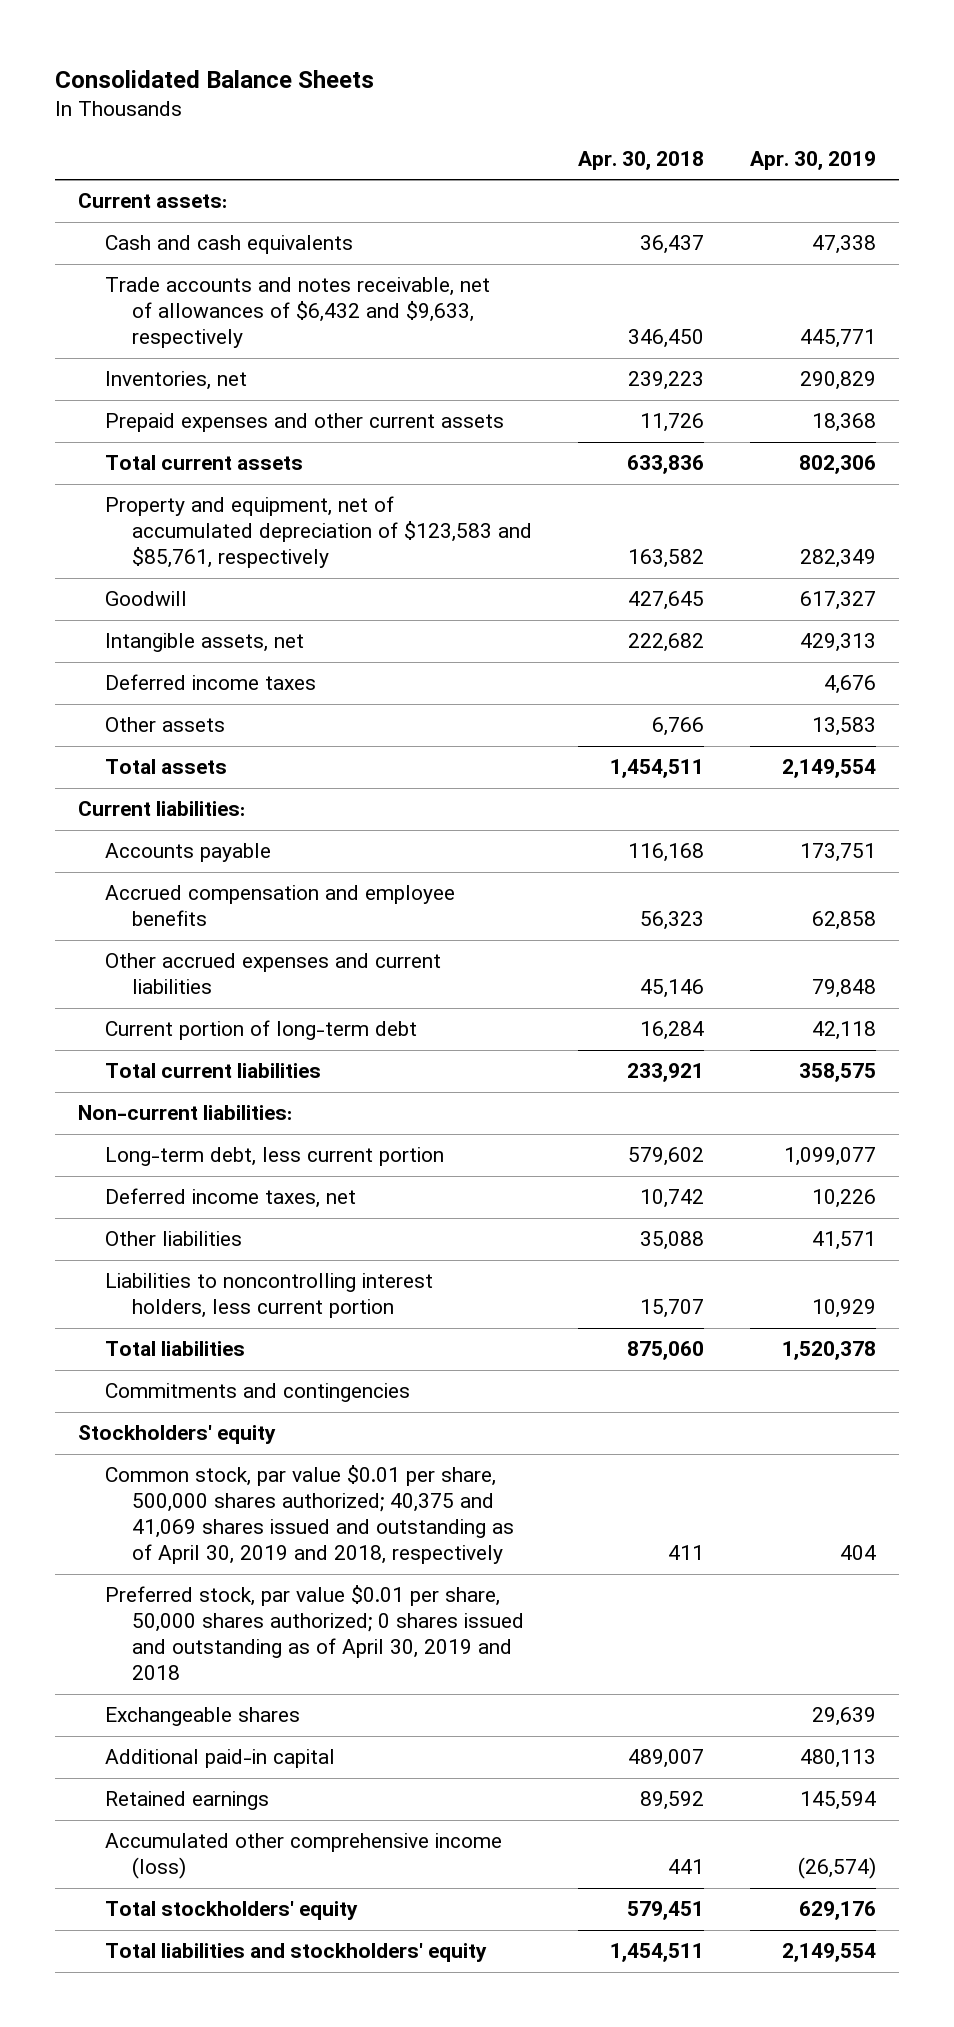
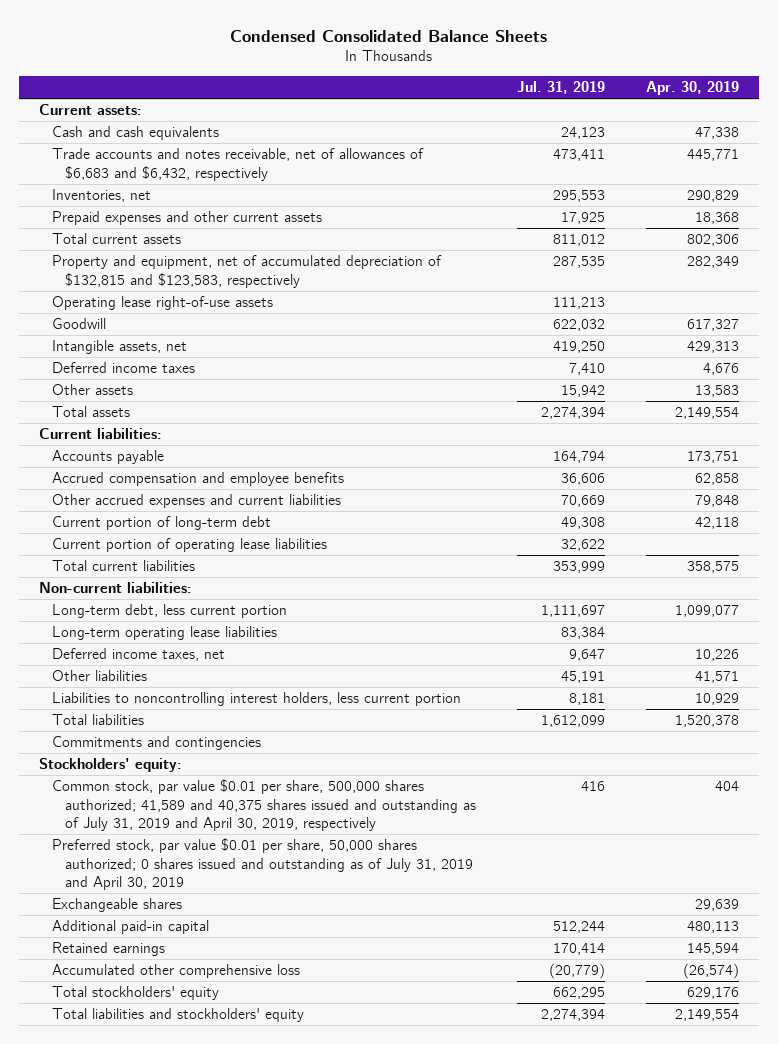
[55,69,375,88] Consolidated Balance Sheets -> [230,29,548,42] Condensed Consolidated Balance Sheets
[578,150,705,170] Apr. 30, 2018 -> none
none -> [516,81,605,95] Jul. 31, 2019
[105,277,491,349] Trade accounts and notes receivable, net of allowances of $6,432 and $9,633, respectively -> [52,148,425,181] Trade accounts and notes receivable, net of allowances of $6,683 and $6,432, respectively
[105,496,532,569] Property and equipment, net of accumulated depreciation of $123,583 and $85,761, respectively -> [52,255,443,288] Property and equipment, net of accumulated depreciation of $132,815 and $123,583, respectively
none -> [52,296,274,311] Operating lease right-of-use assets
none -> [52,538,328,553] Current portion of operating lease liabilities
none -> [52,626,278,641] Long-term operating lease liabilities
[78,1425,277,1445] Stockholders' equity -> [39,758,183,773] Stockholders' equity:
[105,1465,514,1565] Common stock, par value $0.01 per share, 500,000 shares authorized; 40,375 and 41,069 shares issued and outstanding as of April 30, 2019 and 2018, respectively -> [52,779,477,831] Common stock, par value $0.01 per share, 500,000 shares authorized; 41,589 and 40,375 shares issued and outstanding as of July 31, 2019 and April 30, 2019, respectively
[105,1585,524,1681] Preferred stock, par value $0.01 per share, 50,000 shares authorized; 0 shares issued and outstanding as of April 30, 2019 and 2018 -> [52,838,474,890] Preferred stock, par value $0.01 per share, 50,000 shares authorized; 0 shares issued and outstanding as of July 31, 2019 and April 30, 2019
[105,1833,503,1880] Accumulated other comprehensive income (loss) -> [52,964,301,979] Accumulated other comprehensive loss

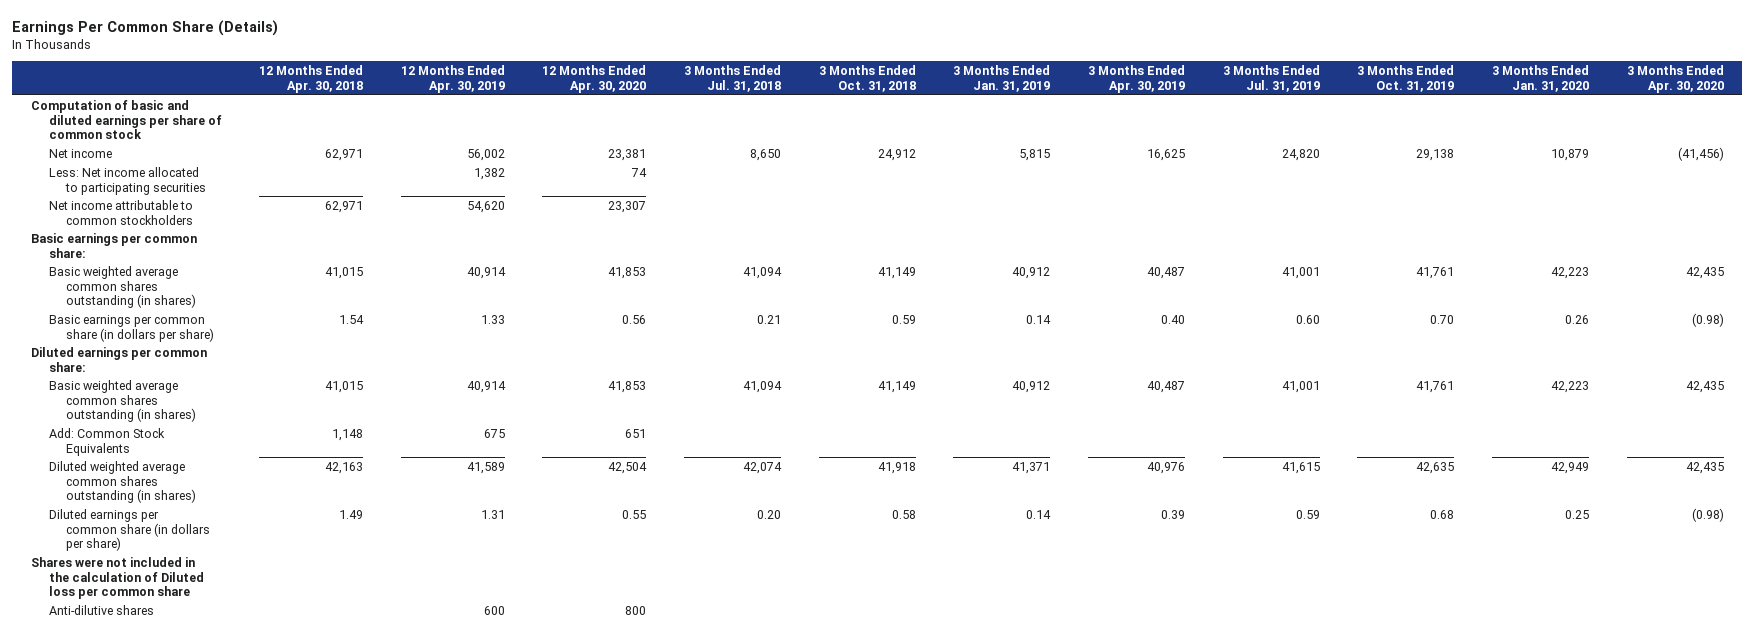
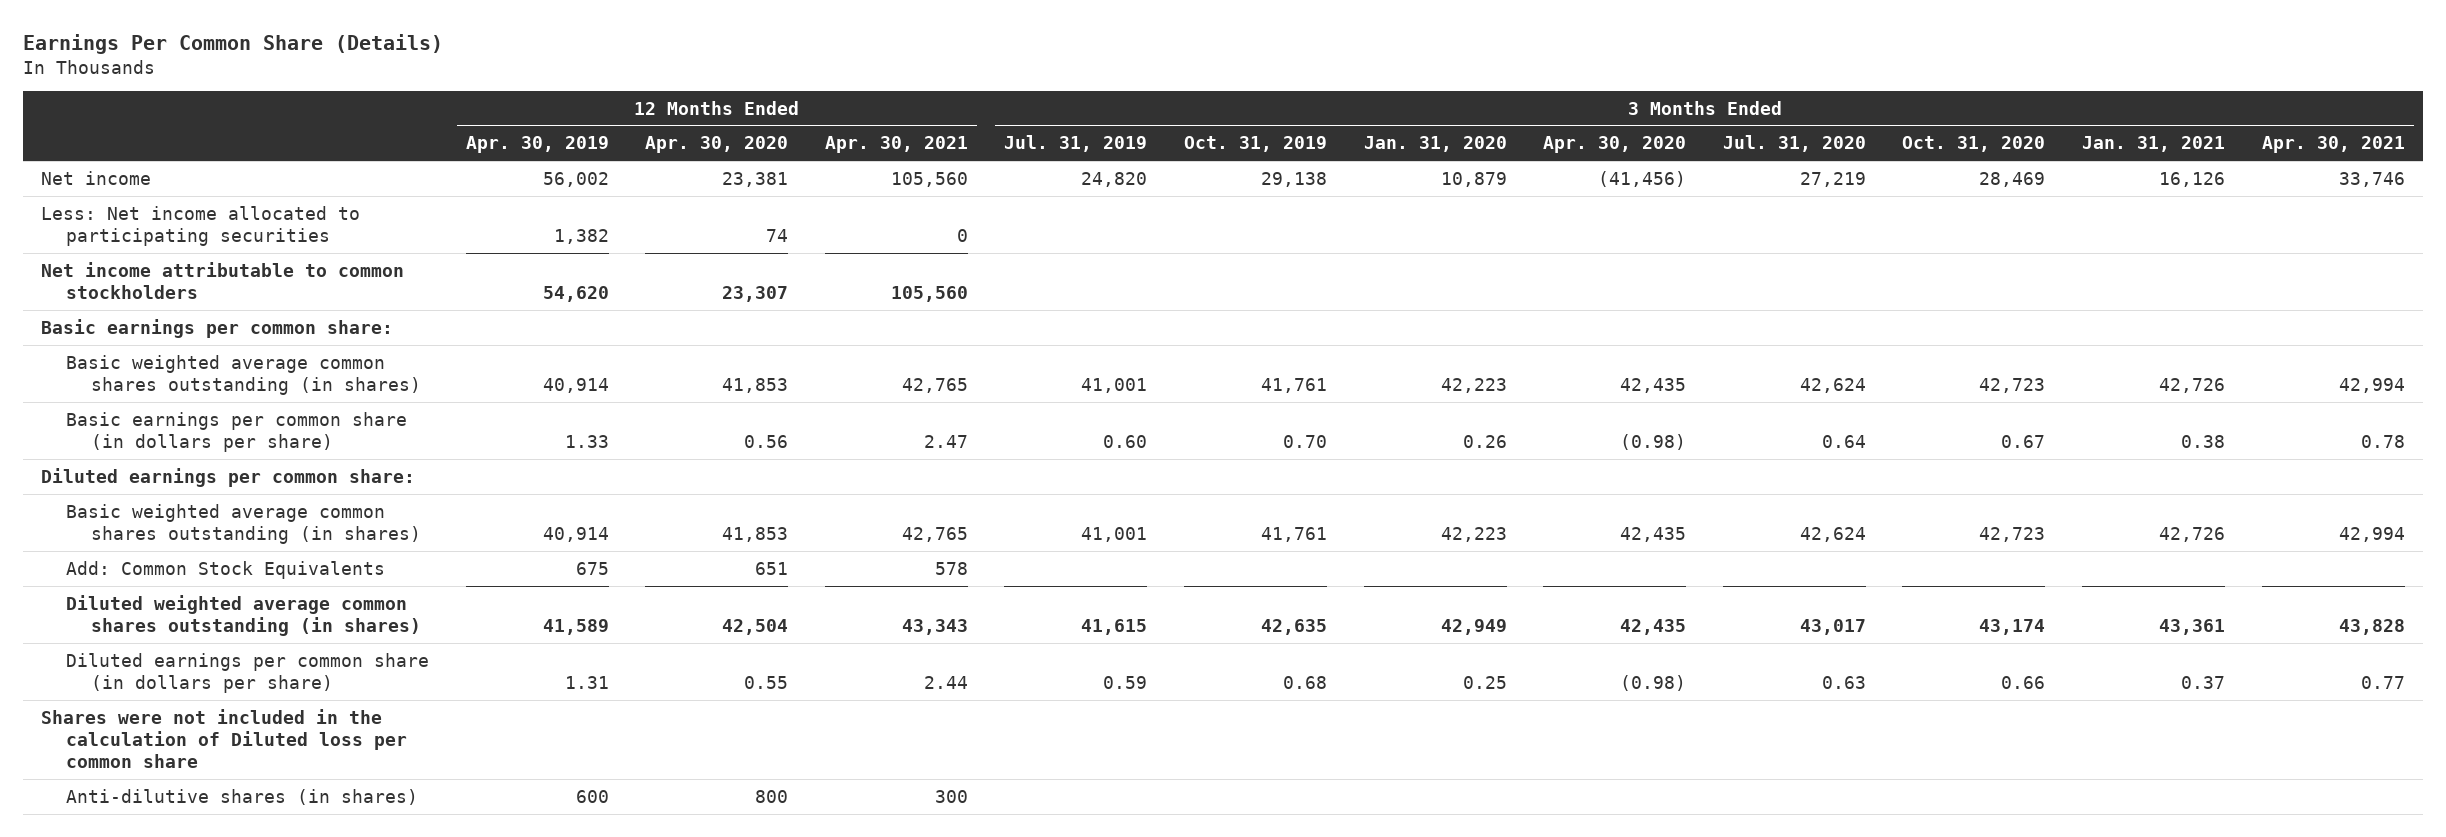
[259,64,364,93] 12 Months Ended Apr. 30, 2018 -> none
[684,64,782,92] 3 Months Ended Jul. 31, 2018 -> none
[818,64,916,92] 3 Months Ended Oct. 31, 2018 -> none
[953,64,1051,92] 3 Months Ended Jan. 31, 2019 -> none
[1087,64,1185,93] 3 Months Ended Apr. 30, 2019 -> none
none -> [824,136,968,154] Apr. 30, 2021
none -> [1722,135,1866,153] Jul. 31, 2020
none -> [1902,136,2046,153] Oct. 31, 2020
none -> [2082,136,2226,153] Jan. 31, 2021
none -> [2261,136,2405,154] Apr. 30, 2021
[30,99,222,140] Computation of basic and diluted earnings per share of common stock -> none
[48,604,154,615] Anti-dilutive shares -> [66,788,419,805] Anti-dilutive shares (in shares)

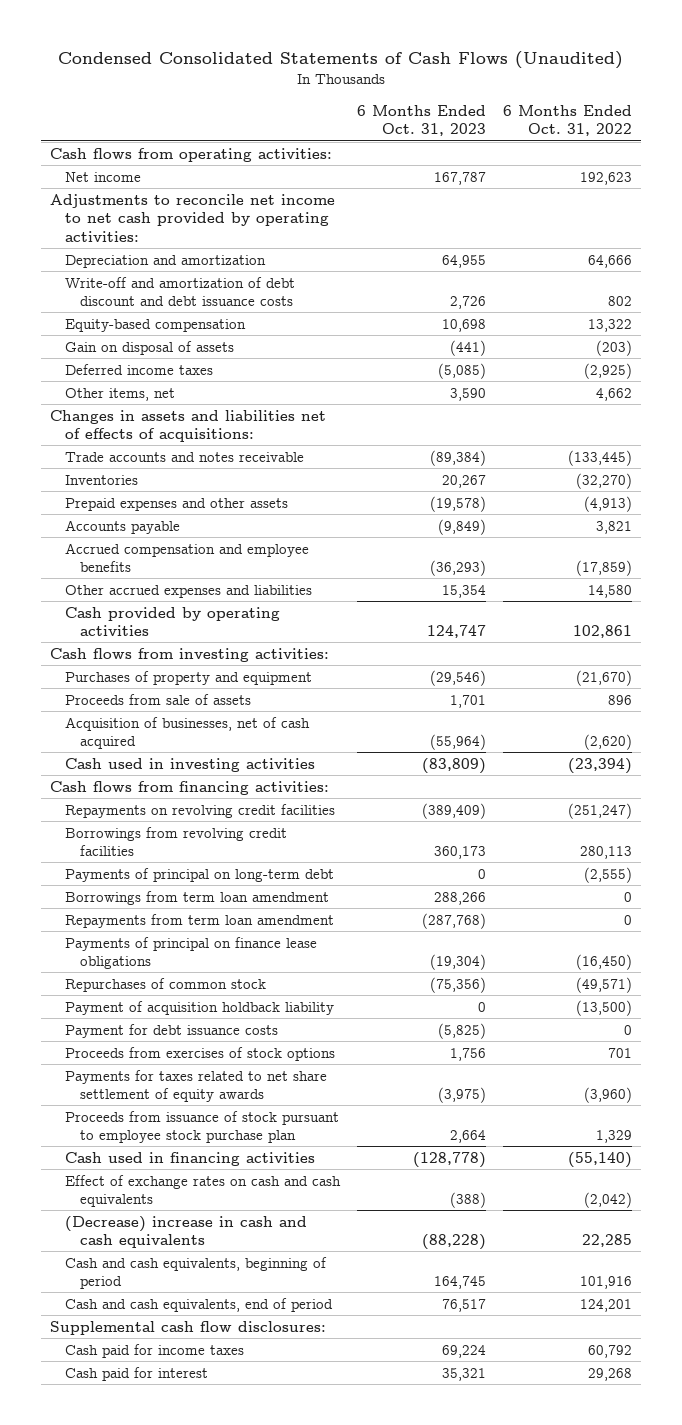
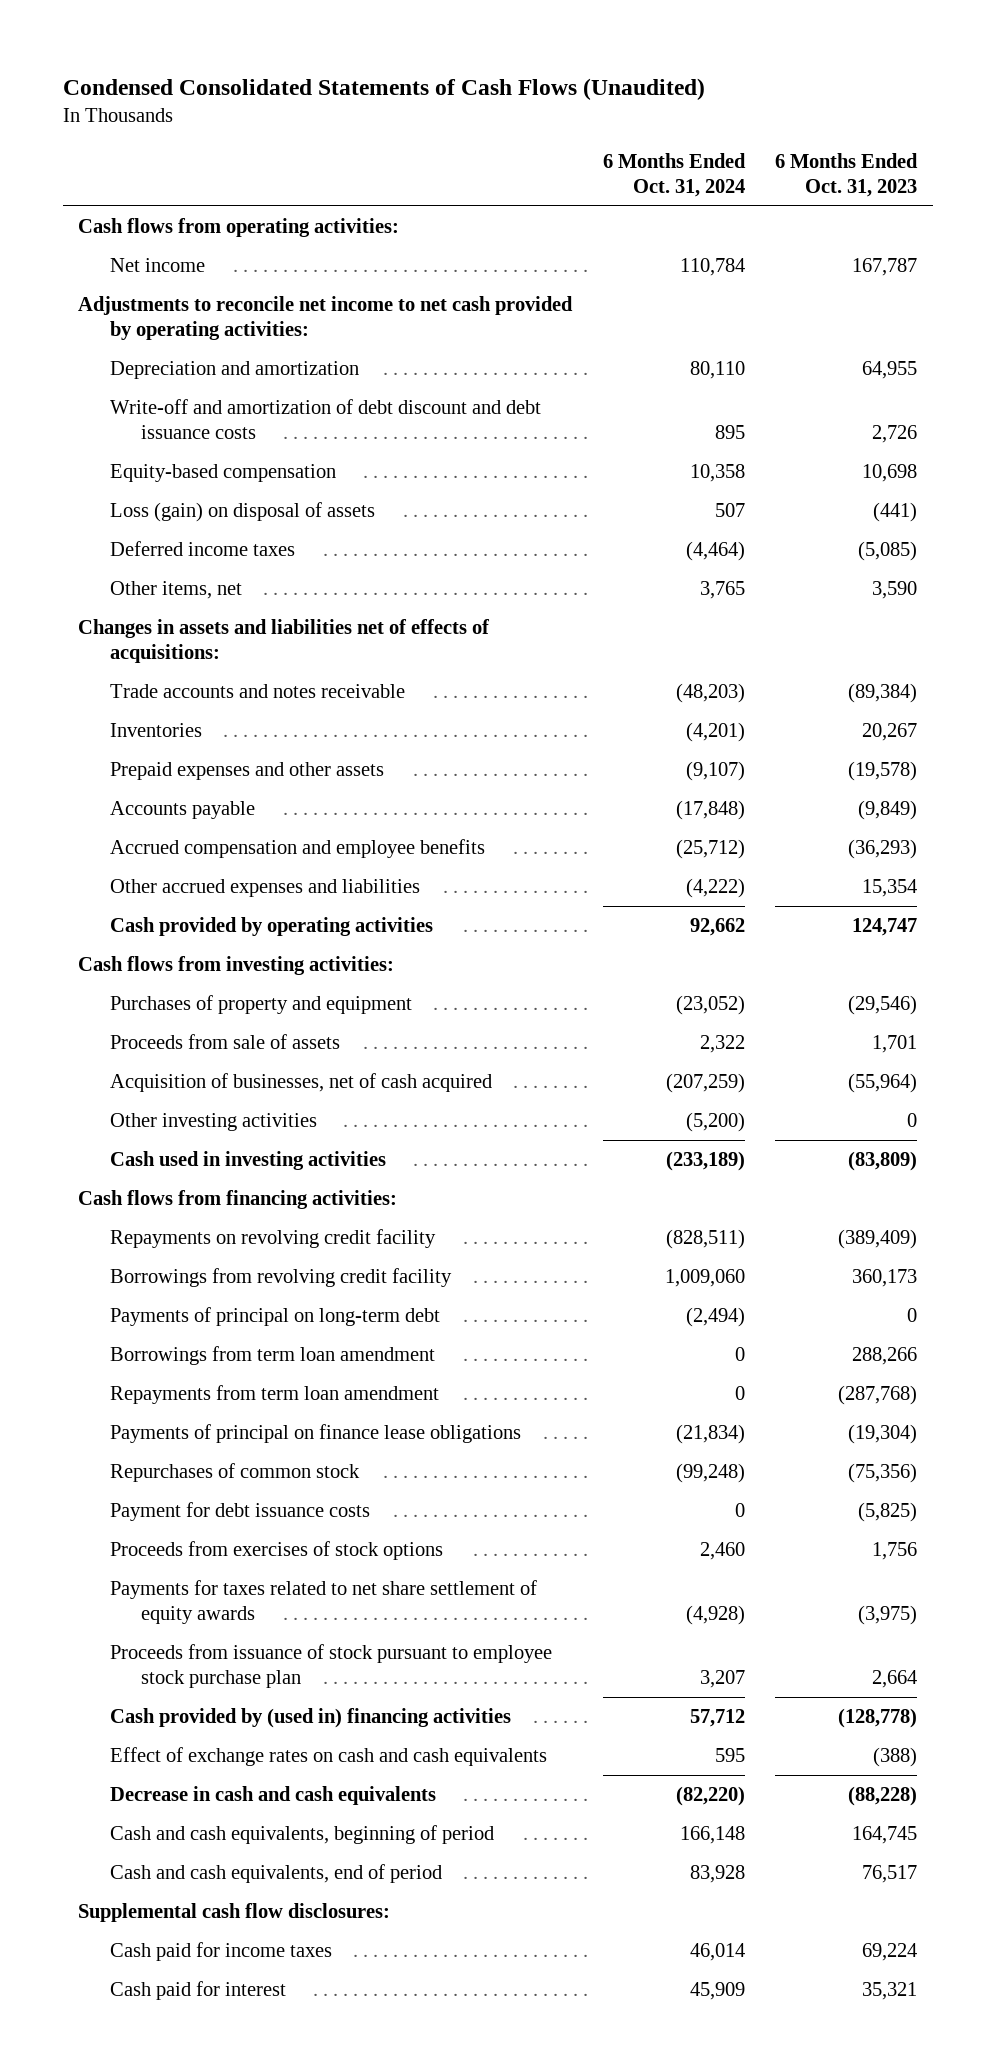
[503,104,633,137] 6 Months Ended Oct. 31, 2022 -> none
none -> [602,153,746,198] 6 Months Ended Oct. 31, 2024
[64,340,234,355] Gain on disposal of assets -> [109,502,375,523] Loss (gain) on disposal of assets
none -> [109,1113,317,1132] Other investing activities
[64,803,335,818] Repayments on revolving credit facilities -> [109,1229,436,1249] Repayments on revolving credit facility
[64,826,287,857] Borrowings from revolving credit facilities -> [109,1268,452,1288] Borrowings from revolving credit facility
[64,1000,334,1015] Payment of acquisition holdback liability -> none
[64,1151,315,1166] Cash used in financing activities -> [109,1708,511,1729] Cash provided by (used in) financing activities
[64,1215,307,1249] (Decrease) increase in cash and cash equivalents -> [109,1786,436,1806] Decrease in cash and cash equivalents

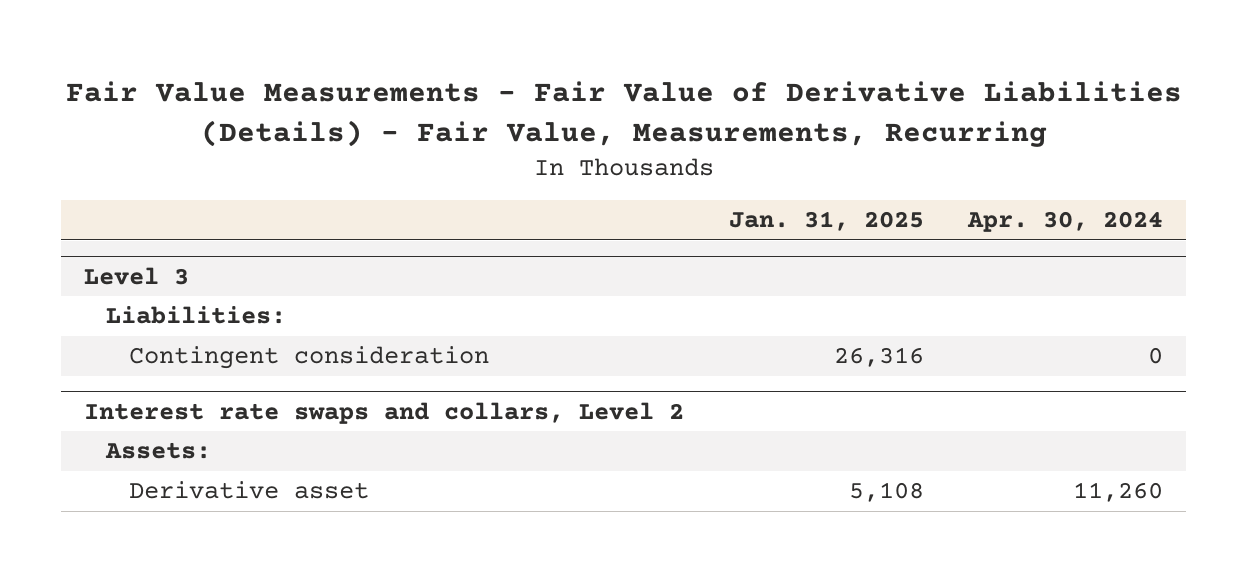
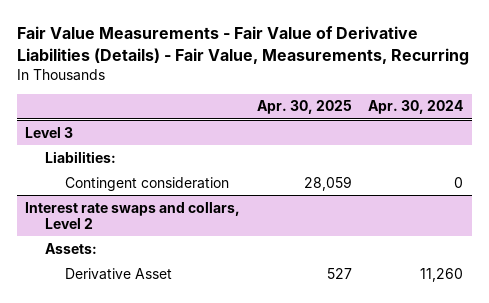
[728,211,924,232] Jan. 31, 2025 -> none
none -> [256,100,352,115] Apr. 30, 2025
[128,481,369,500] Derivative asset -> [65,267,173,280] Derivative Asset

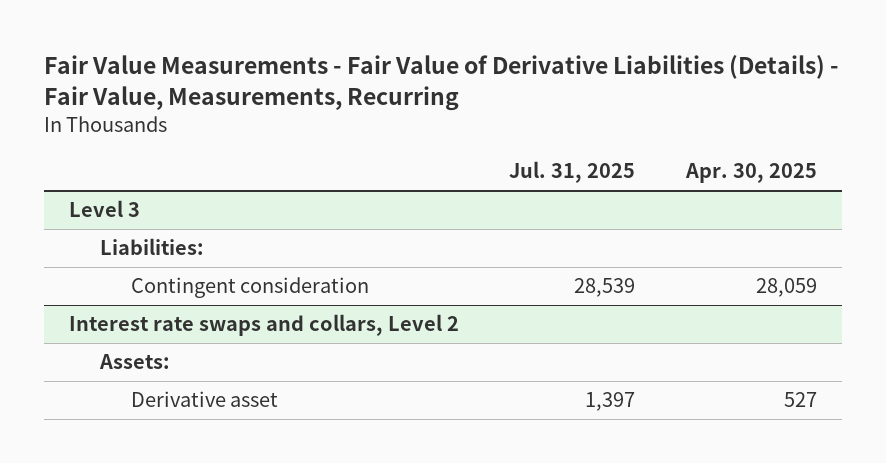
[368,100,464,115] Apr. 30, 2024 -> none
none -> [509,161,636,184] Jul. 31, 2025
[65,267,173,280] Derivative Asset -> [131,391,279,408] Derivative asset

